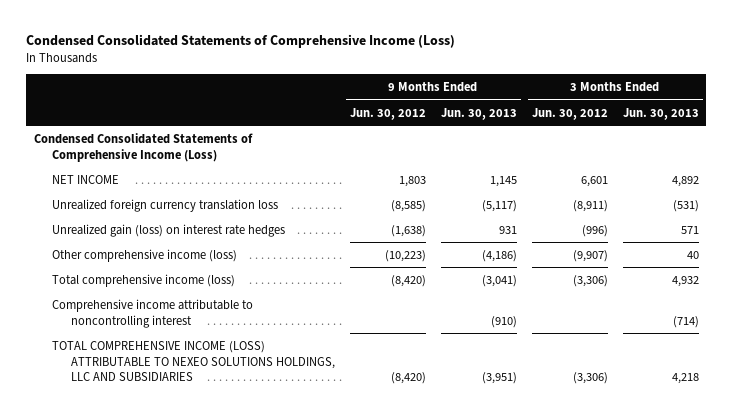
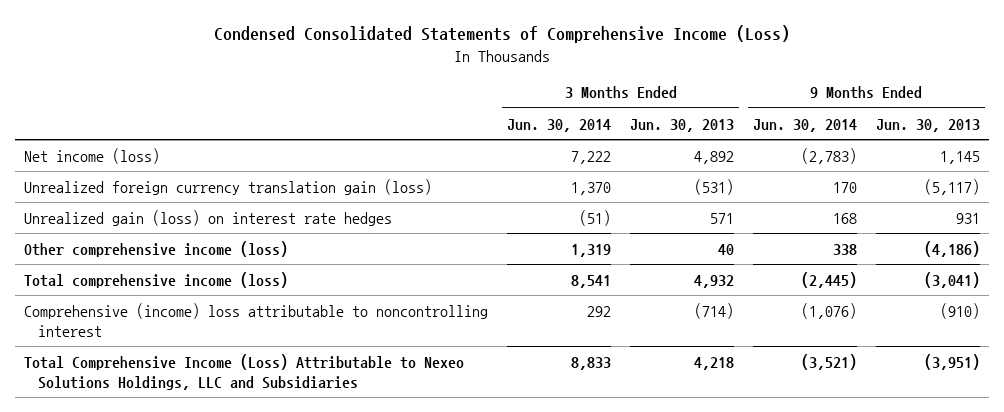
[349,107,426,120] Jun. 30, 2012 -> none
[531,107,608,120] Jun. 30, 2012 -> none
none -> [507,118,612,132] Jun. 30, 2014
none -> [752,118,857,132] Jun. 30, 2014
[33,132,253,162] Condensed Consolidated Statements of Comprehensive Income (Loss) -> none
[52,174,120,184] NET INCOME -> [24,147,161,164] Net income (loss)
[52,198,279,212] Unrealized foreign currency translation loss -> [24,178,433,195] Unrealized foreign currency translation gain (loss)
[52,298,254,328] Comprehensive income attributable to noncontrolling interest -> [24,302,489,337] Comprehensive (income) loss attributable to noncontrolling interest
[52,340,335,382] TOTAL COMPREHENSIVE INCOME (LOSS) ATTRIBUTABLE TO NEXEO SOLUTIONS HOLDINGS, LLC AND SUBSIDIARIES -> [24,353,465,390] Total Comprehensive Income (Loss) Attributable to Nexeo Solutions Holdings, LLC and Subsidiaries

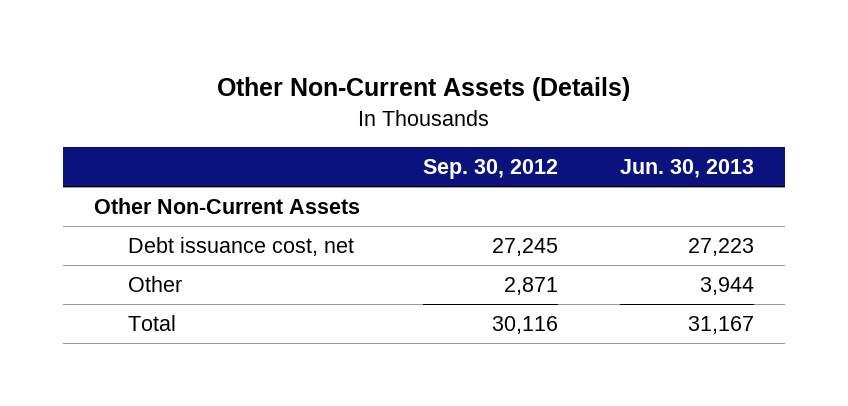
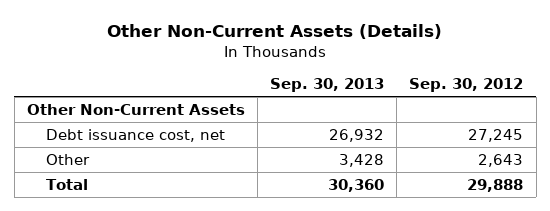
[620,159,755,179] Jun. 30, 2013 -> none
none -> [270,78,385,93] Sep. 30, 2013
[503,276,558,295] 2,871 -> [478,153,524,167] 2,643
[491,315,558,334] 30,116 -> [467,178,524,192] 29,888

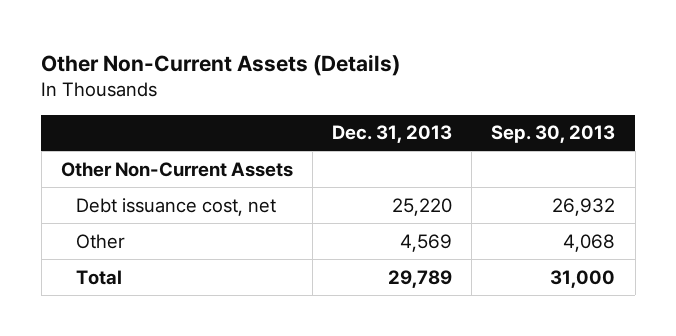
[409,78,524,93] Sep. 30, 2012 -> none
none -> [332,125,453,144] Dec. 31, 2013
[339,153,385,167] 3,428 -> [563,233,616,252] 4,068
[328,178,385,192] 30,360 -> [550,269,616,288] 31,000

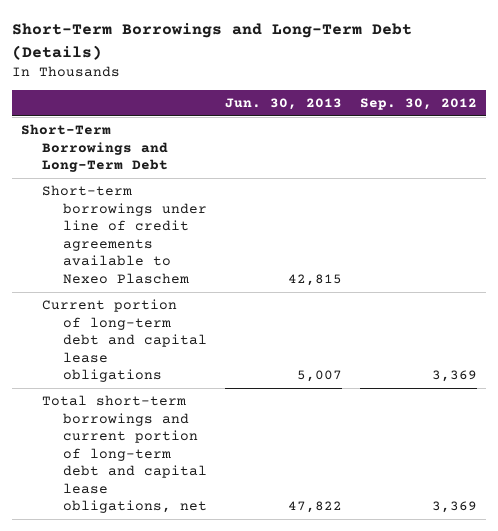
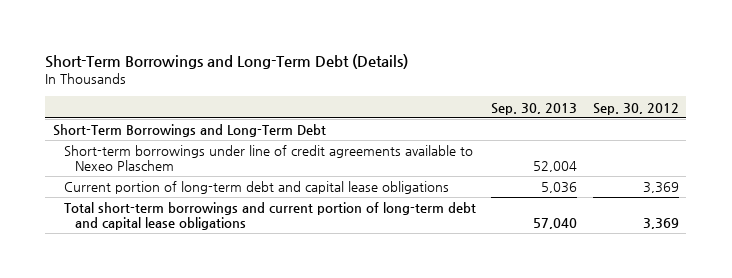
[224,98,342,111] Jun. 30, 2013 -> none
none -> [491,102,578,115] Sep. 30, 2013
[41,394,207,514] Total short-term borrowings and current portion of long-term debt and capital lease obligations, net -> [63,202,476,231] Total short-term borrowings and current portion of long-term debt and capital lease obligations

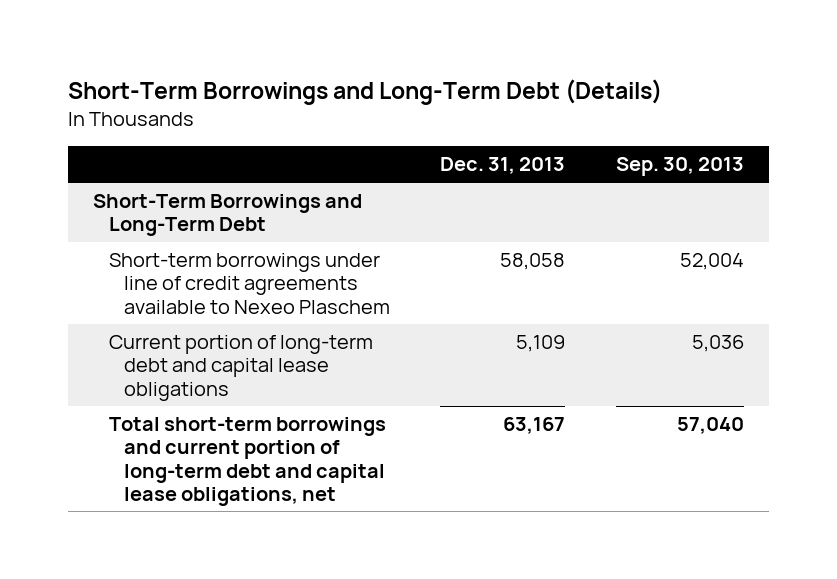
[592,102,679,115] Sep. 30, 2012 -> none
none -> [440,157,566,175] Dec. 31, 2013
[63,202,476,231] Total short-term borrowings and current portion of long-term debt and capital lease obligations -> [108,417,386,506] Total short-term borrowings and current portion of long-term debt and capital lease obligations, net

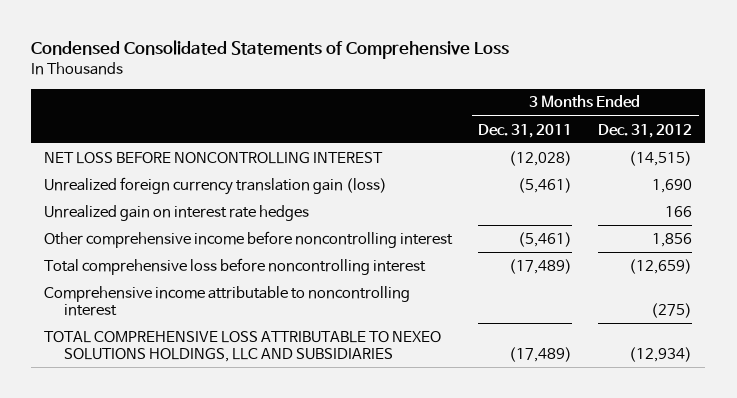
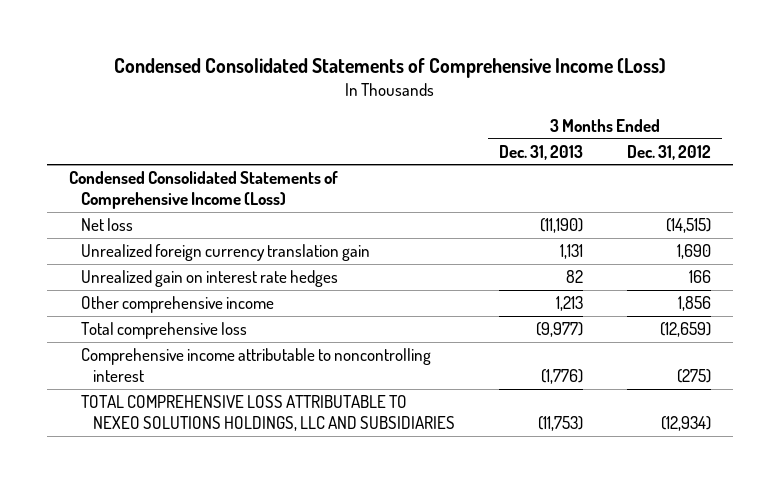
[31,40,510,60] Condensed Consolidated Statements of Comprehensive Loss -> [113,58,666,79] Condensed Consolidated Statements of Comprehensive Income (Loss)
[478,123,573,138] Dec. 31, 2011 -> none
none -> [498,144,583,160] Dec. 31, 2013
none -> [69,171,339,210] Condensed Consolidated Statements of Comprehensive Income (Loss)
[44,151,384,164] NET LOSS BEFORE NONCONTROLLING INTEREST -> [81,218,134,232] Net loss
[44,176,388,195] Unrealized foreign currency translation gain (loss) -> [81,244,371,262] Unrealized foreign currency translation gain
[44,230,454,248] Other comprehensive income before noncontrolling interest -> [81,296,275,314] Other comprehensive income
[44,257,427,275] Total comprehensive loss before noncontrolling interest -> [81,322,248,340] Total comprehensive loss

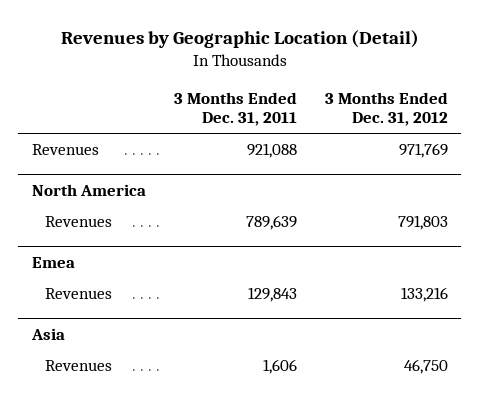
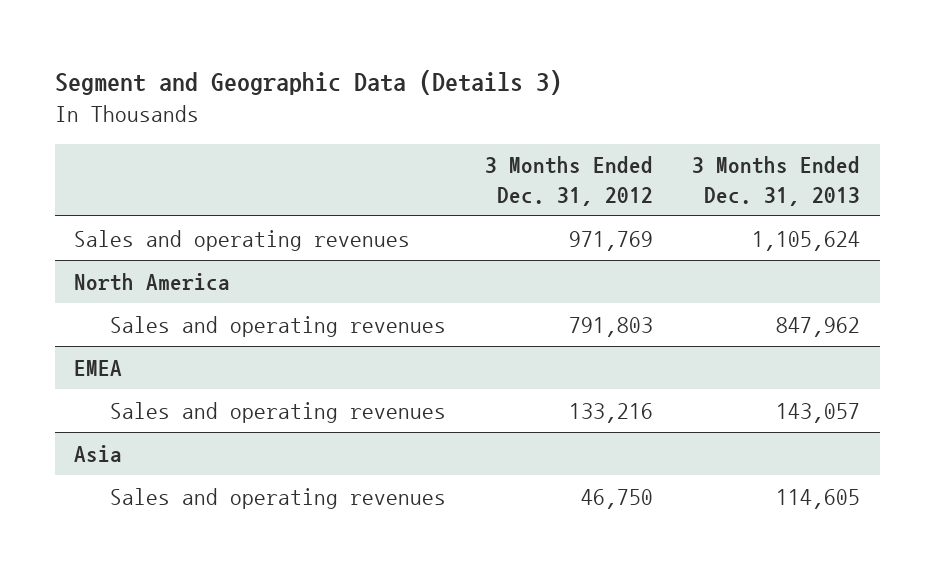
[60,29,419,48] Revenues by Geographic Location (Detail) -> [54,69,562,95] Segment and Geographic Data (Details 3)
[173,91,297,127] 3 Months Ended Dec. 31, 2011 -> none
none -> [692,156,861,206] 3 Months Ended Dec. 31, 2013
[32,144,100,156] Revenues -> [74,229,411,251] Sales and operating revenues
[44,216,112,228] Revenues -> [110,315,447,337] Sales and operating revenues
[32,256,76,268] Emea -> [74,359,123,376] EMEA
[44,288,112,300] Revenues -> [110,401,447,423] Sales and operating revenues
[44,360,112,372] Revenues -> [110,487,447,509] Sales and operating revenues

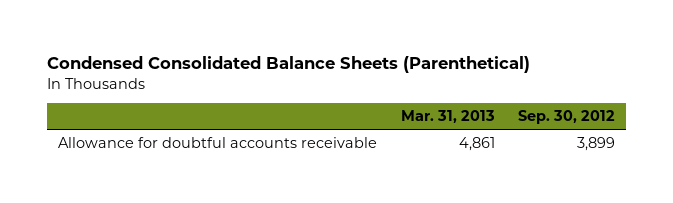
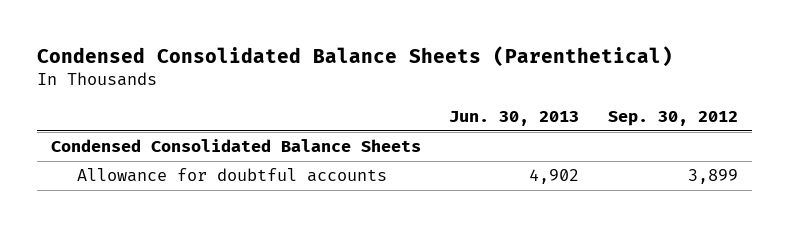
[400,110,495,124] Mar. 31, 2013 -> none
none -> [449,111,580,127] Jun. 30, 2013
none -> [50,139,421,153] Condensed Consolidated Balance Sheets
[58,136,378,148] Allowance for doubtful accounts receivable -> [77,168,388,183] Allowance for doubtful accounts

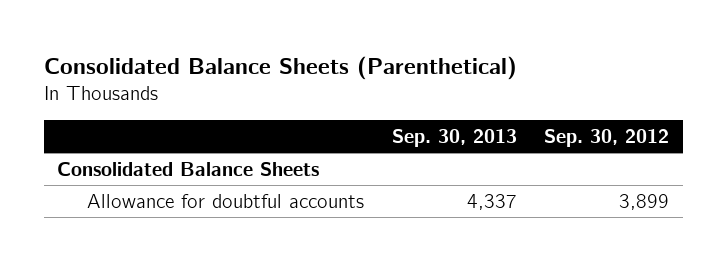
[36,45,673,67] Condensed Consolidated Balance Sheets (Parenthetical) -> [43,55,517,80] Consolidated Balance Sheets (Parenthetical)
[449,111,580,127] Jun. 30, 2013 -> none
none -> [391,128,517,147] Sep. 30, 2013
[50,139,421,153] Condensed Consolidated Balance Sheets -> [57,161,320,176] Consolidated Balance Sheets

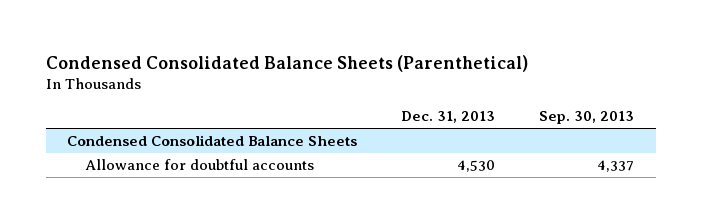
[43,55,517,80] Consolidated Balance Sheets (Parenthetical) -> [45,54,528,72] Condensed Consolidated Balance Sheets (Parenthetical)
[544,128,670,147] Sep. 30, 2012 -> none
none -> [401,111,496,124] Dec. 31, 2013
[57,161,320,176] Consolidated Balance Sheets -> [67,135,358,147] Condensed Consolidated Balance Sheets

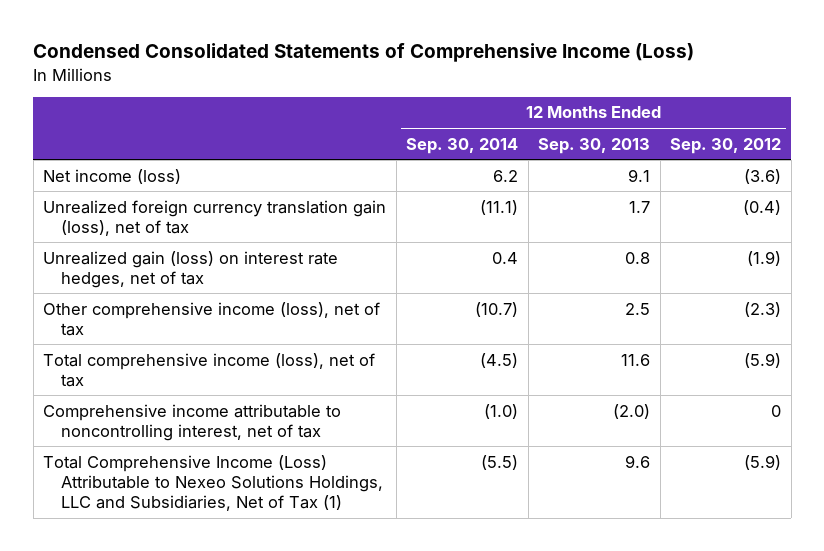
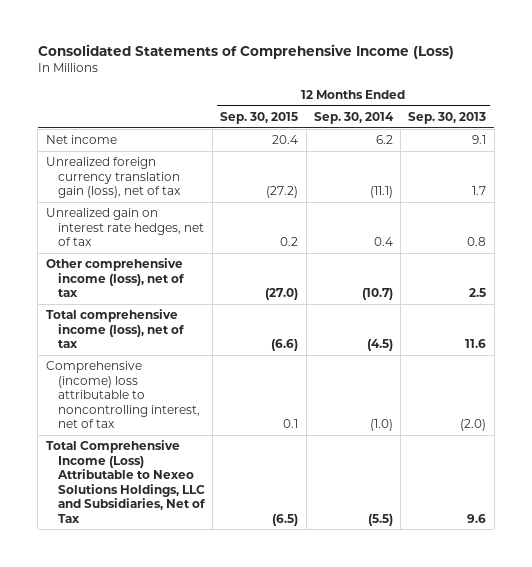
[33,43,695,63] Condensed Consolidated Statements of Comprehensive Income (Loss) -> [37,44,454,60] Consolidated Statements of Comprehensive Income (Loss)
[670,137,782,154] Sep. 30, 2012 -> none
none -> [220,111,299,124] Sep. 30, 2015
[43,168,182,184] Net income (loss) -> [45,135,117,145] Net income
[43,250,339,288] Unrealized gain (loss) on interest rate hedges, net of tax -> [45,208,204,247] Unrealized gain on interest rate hedges, net of tax
[43,403,342,441] Comprehensive income attributable to noncontrolling interest, net of tax -> [45,361,200,429] Comprehensive (income) loss attributable to noncontrolling interest, net of tax
[43,454,383,512] Total Comprehensive Income (Loss) Attributable to Nexeo Solutions Holdings, LLC and Subsidiaries, Net of Tax (1) -> [45,440,205,523] Total Comprehensive Income (Loss) Attributable to Nexeo Solutions Holdings, LLC and Subsidiaries, Net of Tax

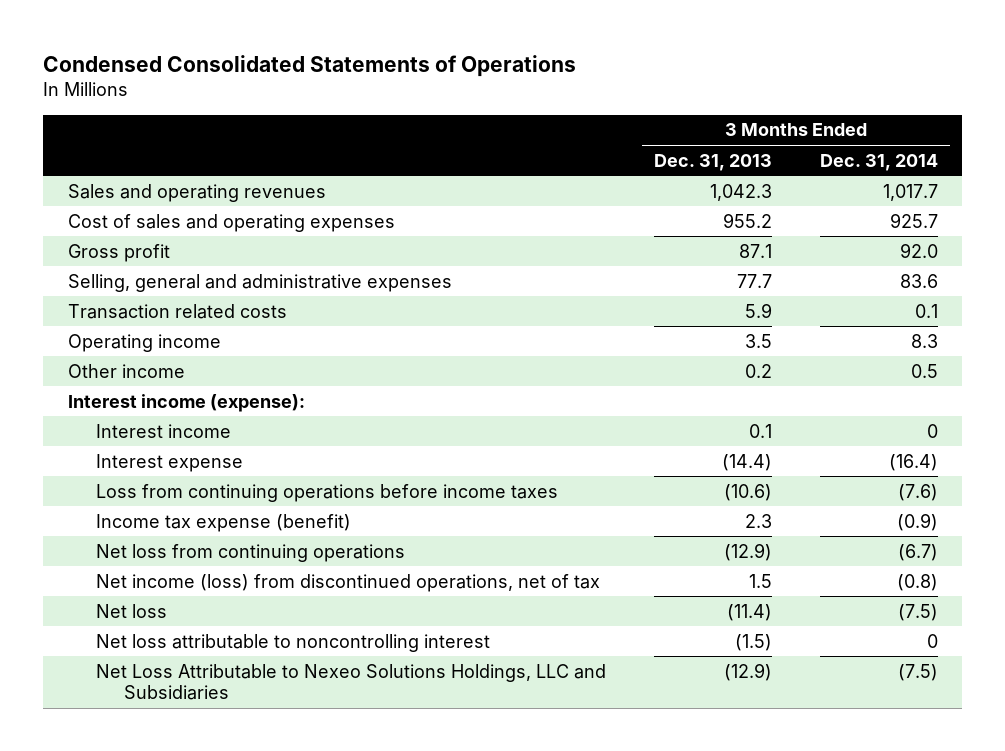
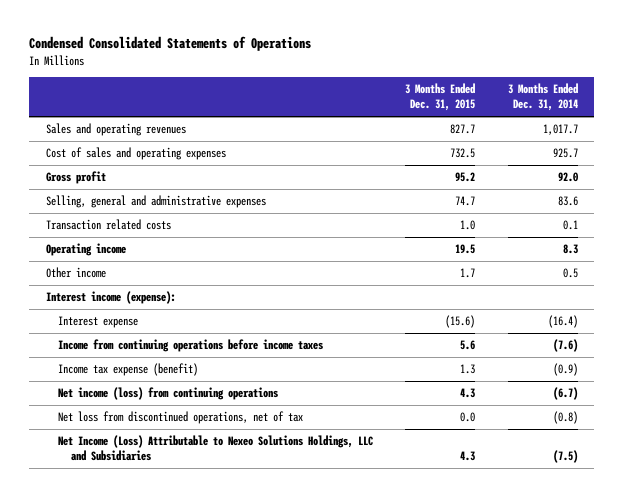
[653,153,772,171] Dec. 31, 2013 -> none
none -> [405,83,476,112] 3 Months Ended Dec. 31, 2015
[95,423,231,438] Interest income -> none
[95,483,558,502] Loss from continuing operations before income taxes -> [58,339,324,353] Income from continuing operations before income taxes
[95,603,167,618] Net loss -> none
[95,633,490,652] Net loss attributable to noncontrolling interest -> none
[95,543,405,562] Net loss from continuing operations -> [58,387,279,401] Net income (loss) from continuing operations
[95,573,600,592] Net income (loss) from discontinued operations, net of tax -> [58,411,304,425] Net loss from discontinued operations, net of tax
[95,663,606,701] Net Loss Attributable to Nexeo Solutions Holdings, LLC and Subsidiaries -> [58,435,374,462] Net Income (Loss) Attributable to Nexeo Solutions Holdings, LLC and Subsidiaries

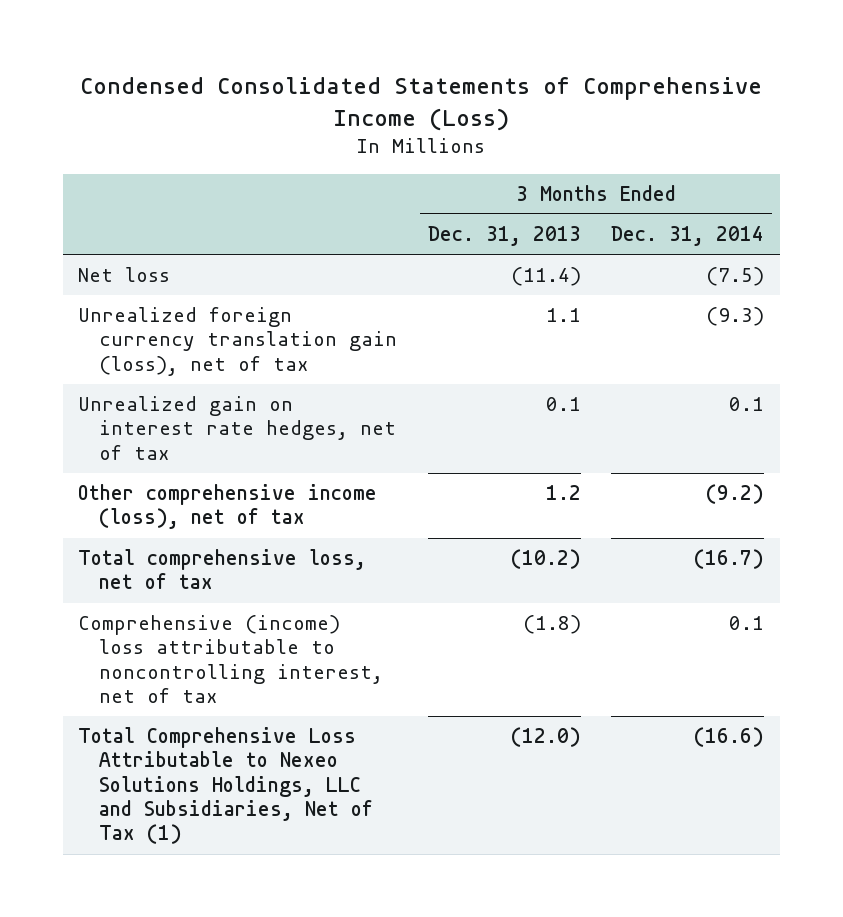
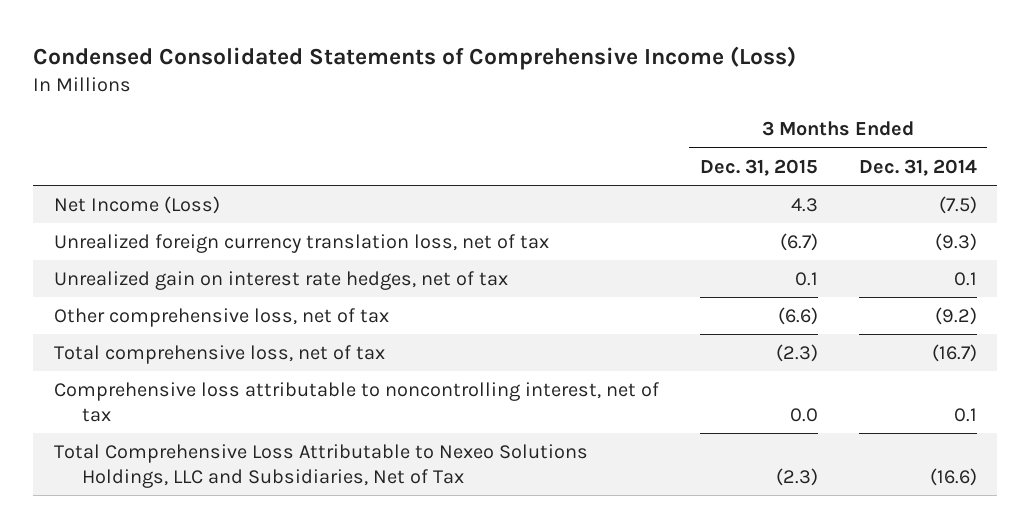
[427,225,581,246] Dec. 31, 2013 -> none
none -> [699,158,818,176] Dec. 31, 2015
[78,267,171,283] Net loss -> [53,195,220,214] Net Income (Loss)
[78,307,398,376] Unrealized foreign currency translation gain (loss), net of tax -> [53,233,549,253] Unrealized foreign currency translation loss, net of tax
[78,484,378,530] Other comprehensive income (loss), net of tax -> [53,307,389,327] Other comprehensive loss, net of tax
[78,615,384,704] Comprehensive (income) loss attributable to noncontrolling interest, net of tax -> [53,381,659,422] Comprehensive loss attributable to noncontrolling interest, net of tax
[78,727,374,845] Total Comprehensive Loss Attributable to Nexeo Solutions Holdings, LLC and Subsidiaries, Net of Tax (1) -> [53,443,588,488] Total Comprehensive Loss Attributable to Nexeo Solutions Holdings, LLC and Subsidiaries, Net of Tax

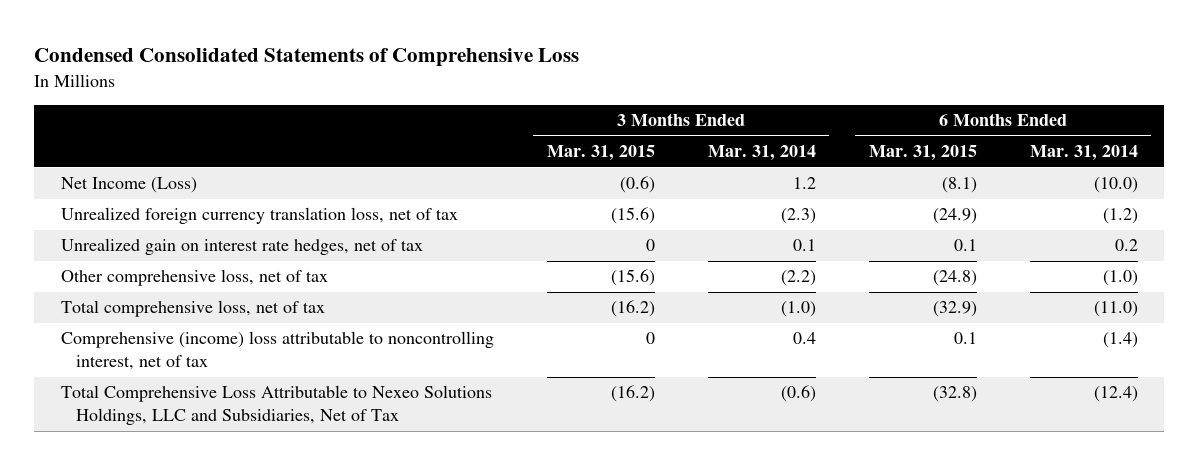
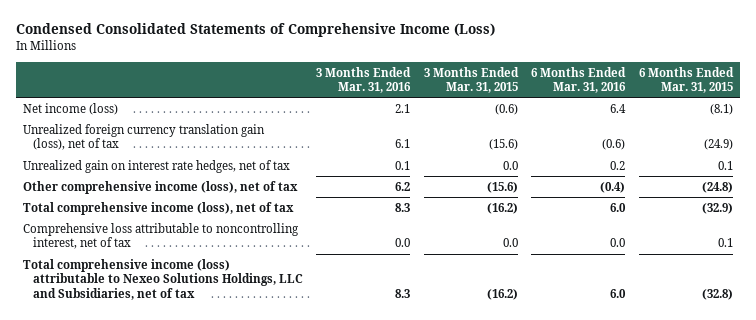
[33,48,579,68] Condensed Consolidated Statements of Comprehensive Loss -> [15,23,495,38] Condensed Consolidated Statements of Comprehensive Income (Loss)
[707,145,816,162] Mar. 31, 2014 -> none
[1029,145,1138,162] Mar. 31, 2014 -> none
none -> [316,66,412,94] 3 Months Ended Mar. 31, 2016
none -> [531,66,627,94] 6 Months Ended Mar. 31, 2016
[60,177,197,194] Net Income (Loss) -> [22,102,118,115] Net income (loss)
[60,207,458,225] Unrealized foreign currency translation loss, net of tax -> [22,123,265,151] Unrealized foreign currency translation gain (loss), net of tax
[645,239,655,252] 0 -> [502,160,518,170] 0.0
[60,269,328,287] Other comprehensive loss, net of tax -> [22,180,298,194] Other comprehensive income (loss), net of tax
[60,300,325,318] Total comprehensive loss, net of tax -> [22,201,294,215] Total comprehensive income (loss), net of tax
[60,331,494,371] Comprehensive (income) loss attributable to noncontrolling interest, net of tax -> [22,222,299,250] Comprehensive loss attributable to noncontrolling interest, net of tax
[645,332,655,345] 0 -> [502,238,518,248] 0.0
[60,385,492,426] Total Comprehensive Loss Attributable to Nexeo Solutions Holdings, LLC and Subsidiaries, Net of Tax -> [22,258,303,300] Total comprehensive income (loss) attributable to Nexeo Solutions Holdings, LLC and Subsidiaries, net of tax

